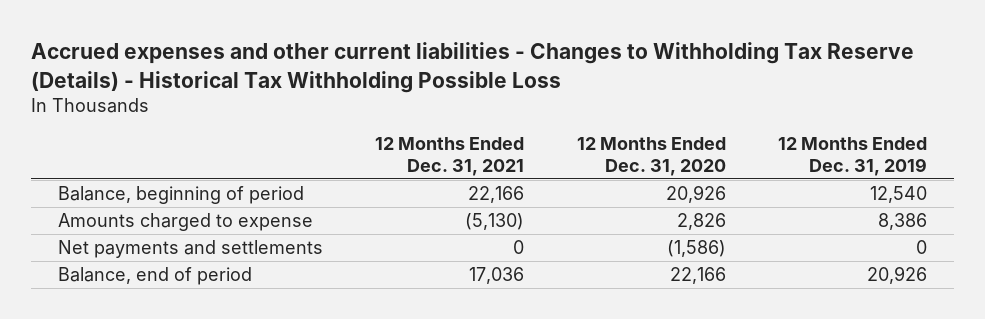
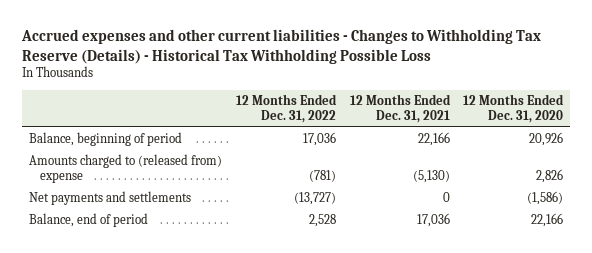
[778,137,928,176] 12 Months Ended Dec. 31, 2019 -> none
none -> [235,94,337,123] 12 Months Ended Dec. 31, 2022
[57,213,313,232] Amounts charged to expense -> [29,154,223,184] Amounts charged to (released from) expense

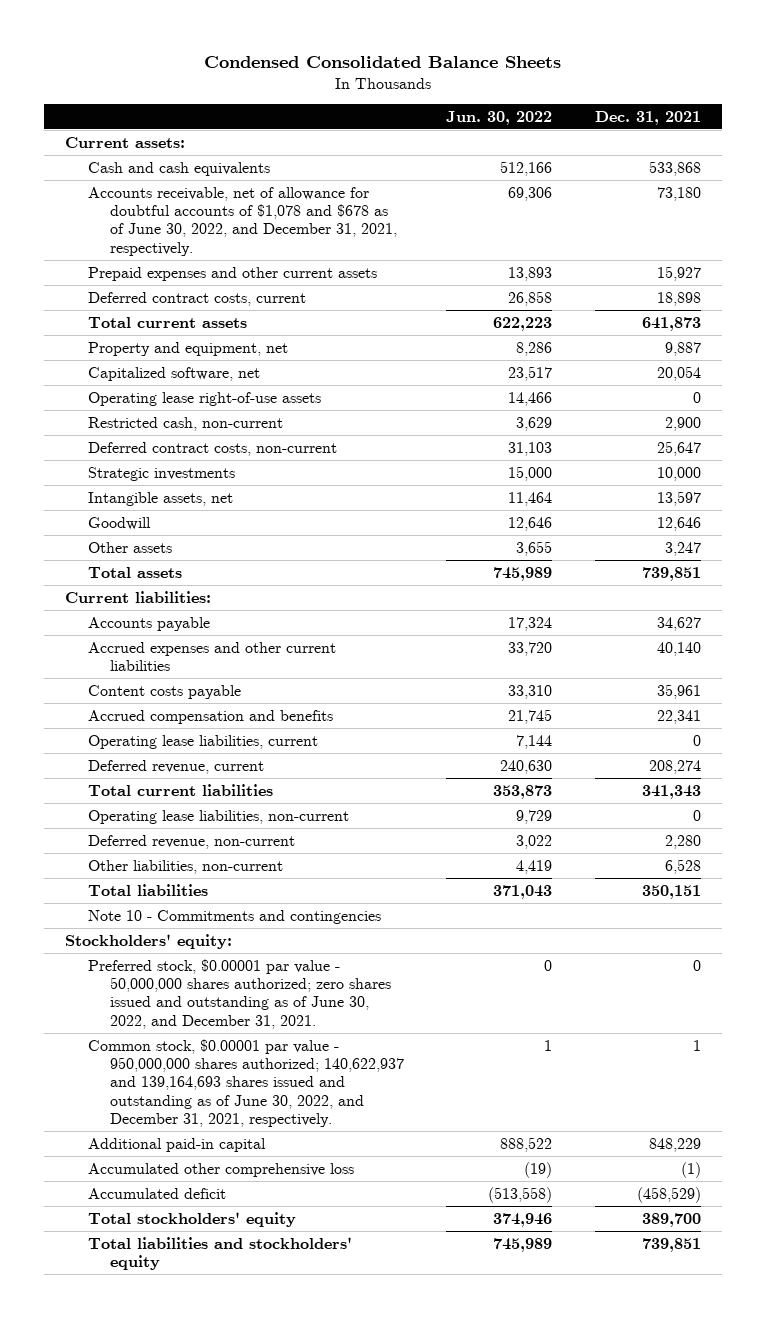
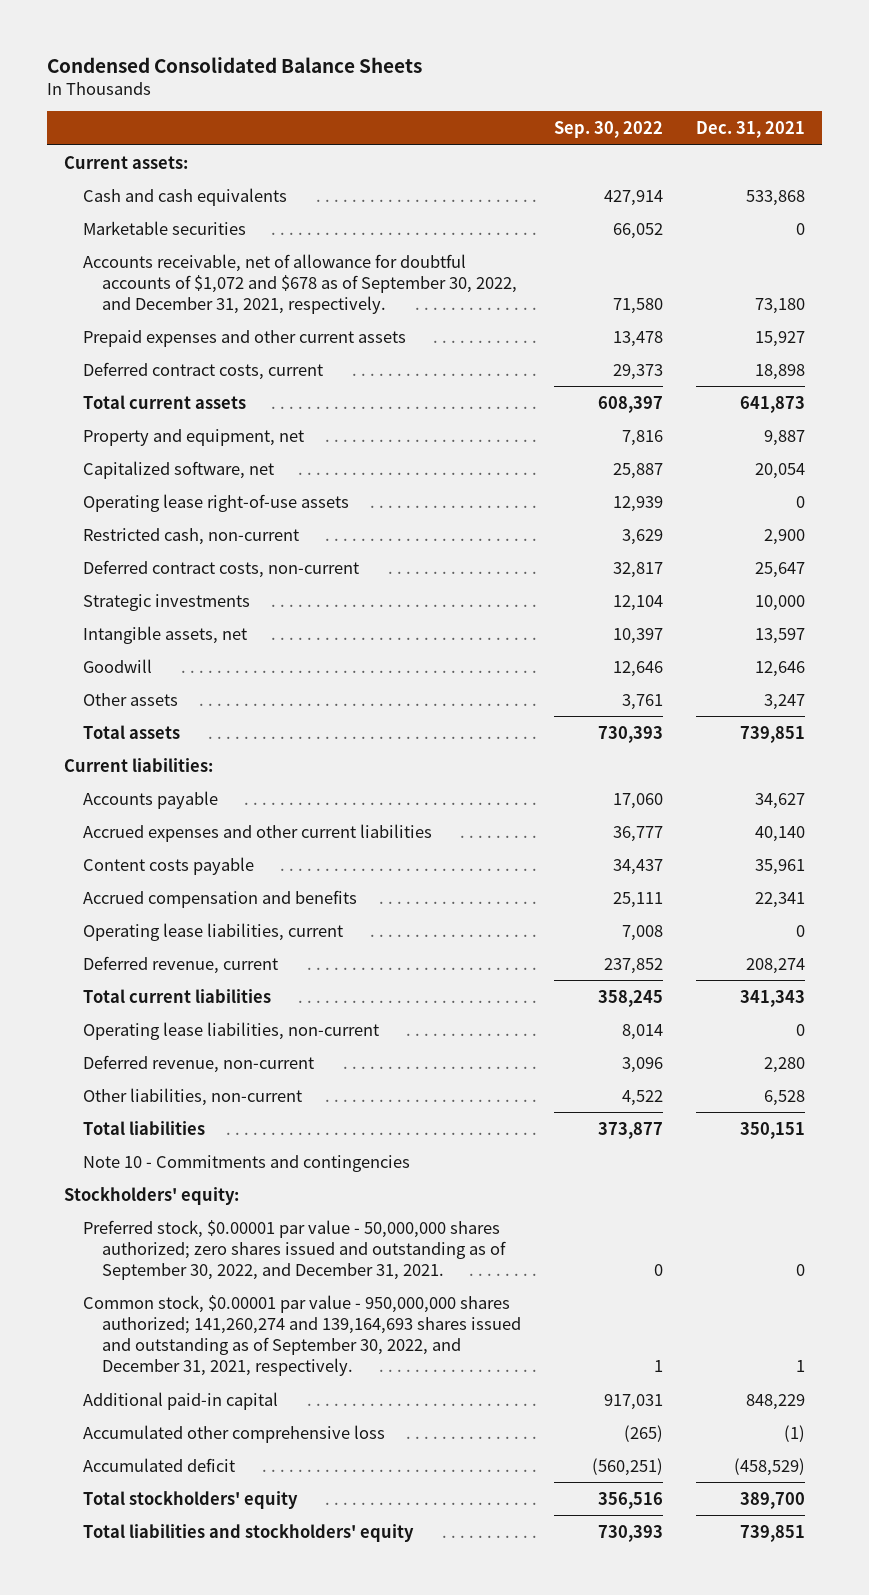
[446,110,553,125] Jun. 30, 2022 -> none
none -> [554,121,664,139] Sep. 30, 2022
none -> [82,220,246,235] Marketable securities
[87,186,397,256] Accounts receivable, net of allowance for doubtful accounts of $1,078 and $678 as of June 30, 2022, and December 31, 2021, respectively. -> [82,253,517,314] Accounts receivable, net of allowance for doubtful accounts of $1,072 and $678 as of September 30, 2022, and December 31, 2021, respectively.
[87,958,391,1029] Preferred stock, $0.00001 par value - 50,000,000 shares authorized; zero shares issued and outstanding as of June 30, 2022, and December 31, 2021. -> [82,1219,506,1280] Preferred stock, $0.00001 par value - 50,000,000 shares authorized; zero shares issued and outstanding as of September 30, 2022, and December 31, 2021.
[87,1038,404,1127] Common stock, $0.00001 par value - 950,000,000 shares authorized; 140,622,937 and 139,164,693 shares issued and outstanding as of June 30, 2022, and December 31, 2021, respectively. -> [82,1294,521,1376] Common stock, $0.00001 par value - 950,000,000 shares authorized; 141,260,274 and 139,164,693 shares issued and outstanding as of September 30, 2022, and December 31, 2021, respectively.

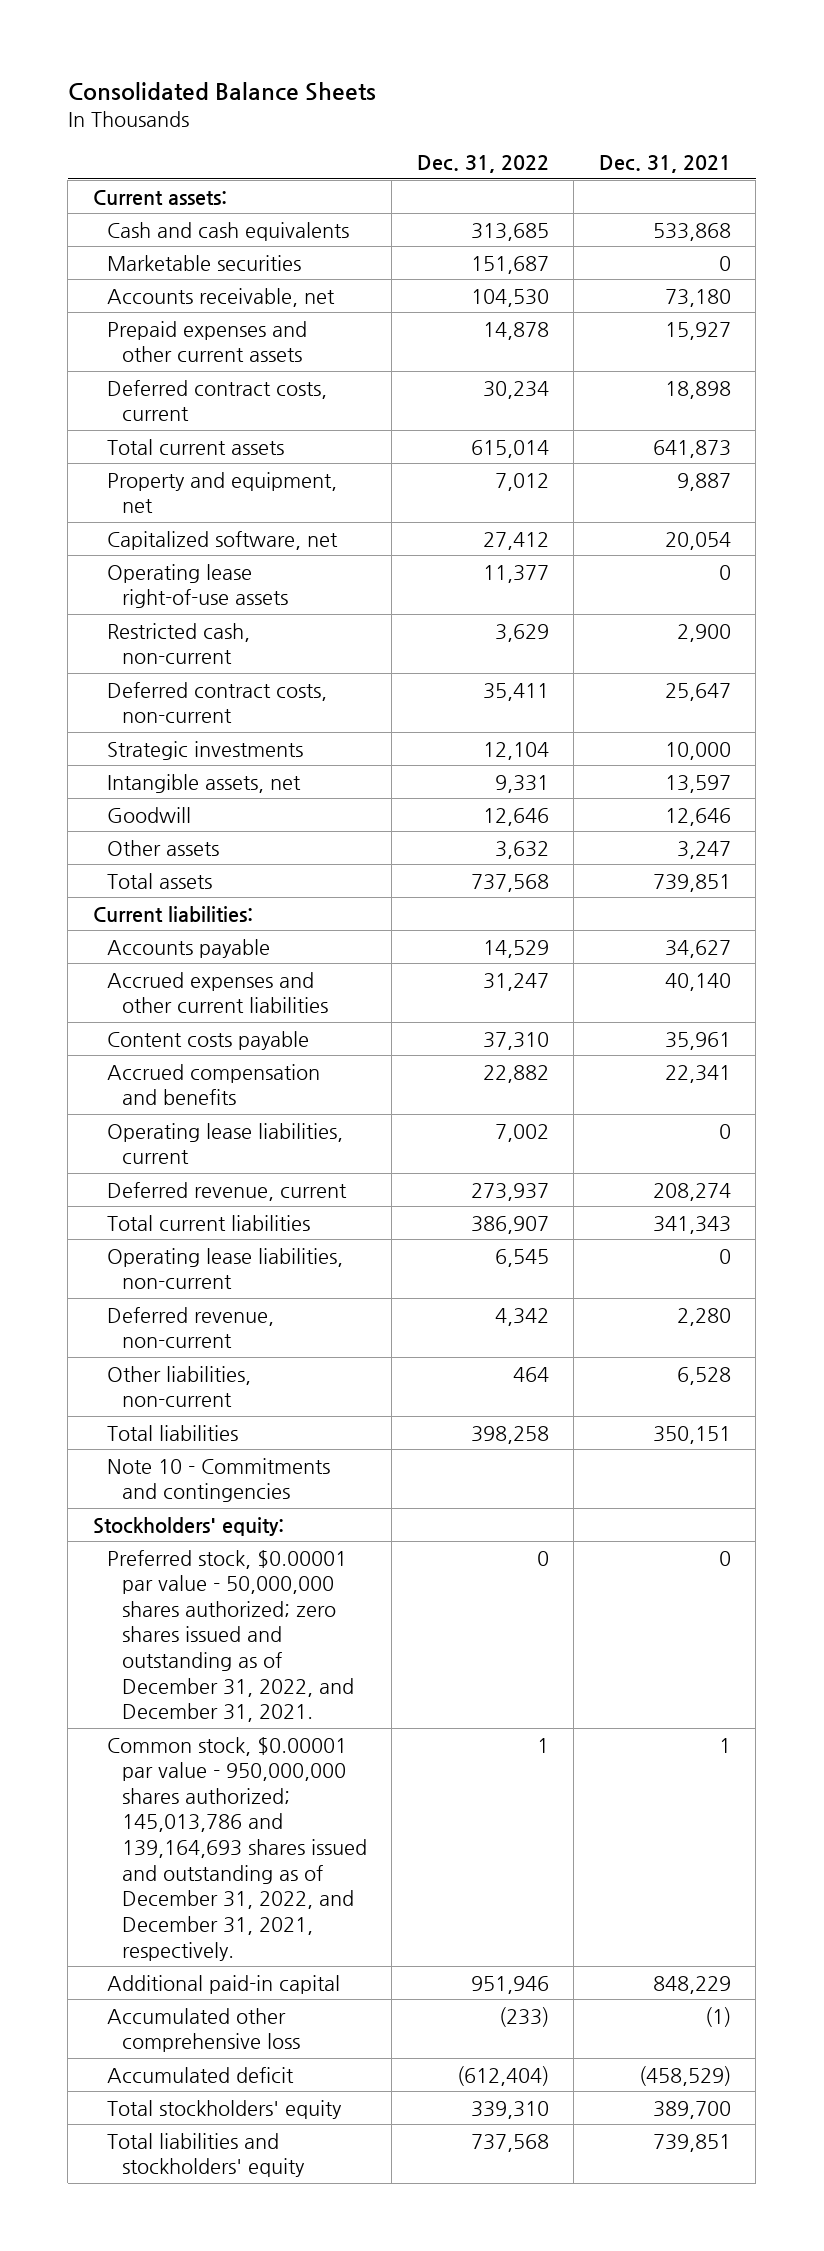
[47,56,423,73] Condensed Consolidated Balance Sheets -> [67,81,376,101] Consolidated Balance Sheets
[554,121,664,139] Sep. 30, 2022 -> none
none -> [416,155,549,174] Dec. 31, 2022
[82,253,517,314] Accounts receivable, net of allowance for doubtful accounts of $1,072 and $678 as of September 30, 2022, and December 31, 2021, respectively. -> [107,287,336,307] Accounts receivable, net
[82,1219,506,1280] Preferred stock, $0.00001 par value - 50,000,000 shares authorized; zero shares issued and outstanding as of September 30, 2022, and December 31, 2021. -> [107,1549,354,1723] Preferred stock, $0.00001 par value - 50,000,000 shares authorized; zero shares issued and outstanding as of December 31, 2022, and December 31, 2021.
[82,1294,521,1376] Common stock, $0.00001 par value - 950,000,000 shares authorized; 141,260,274 and 139,164,693 shares issued and outstanding as of September 30, 2022, and December 31, 2021, respectively. -> [107,1736,367,1961] Common stock, $0.00001 par value - 950,000,000 shares authorized; 145,013,786 and 139,164,693 shares issued and outstanding as of December 31, 2022, and December 31, 2021, respectively.

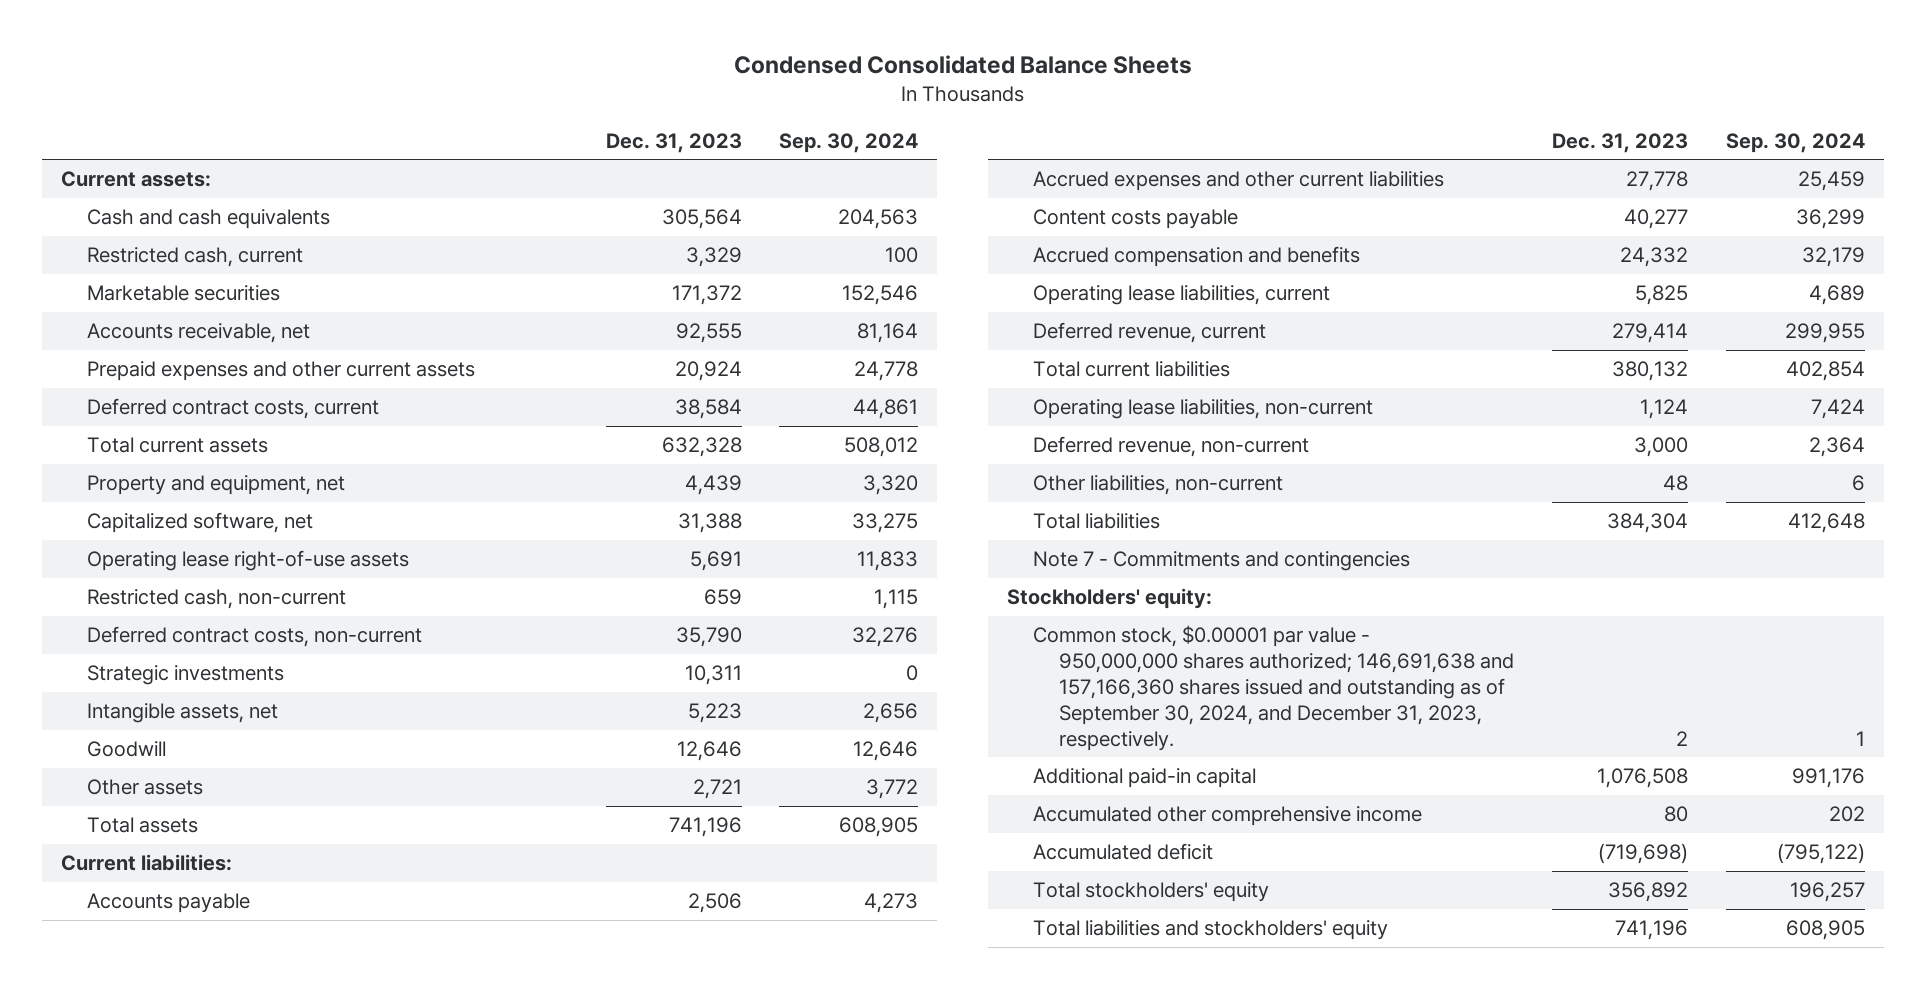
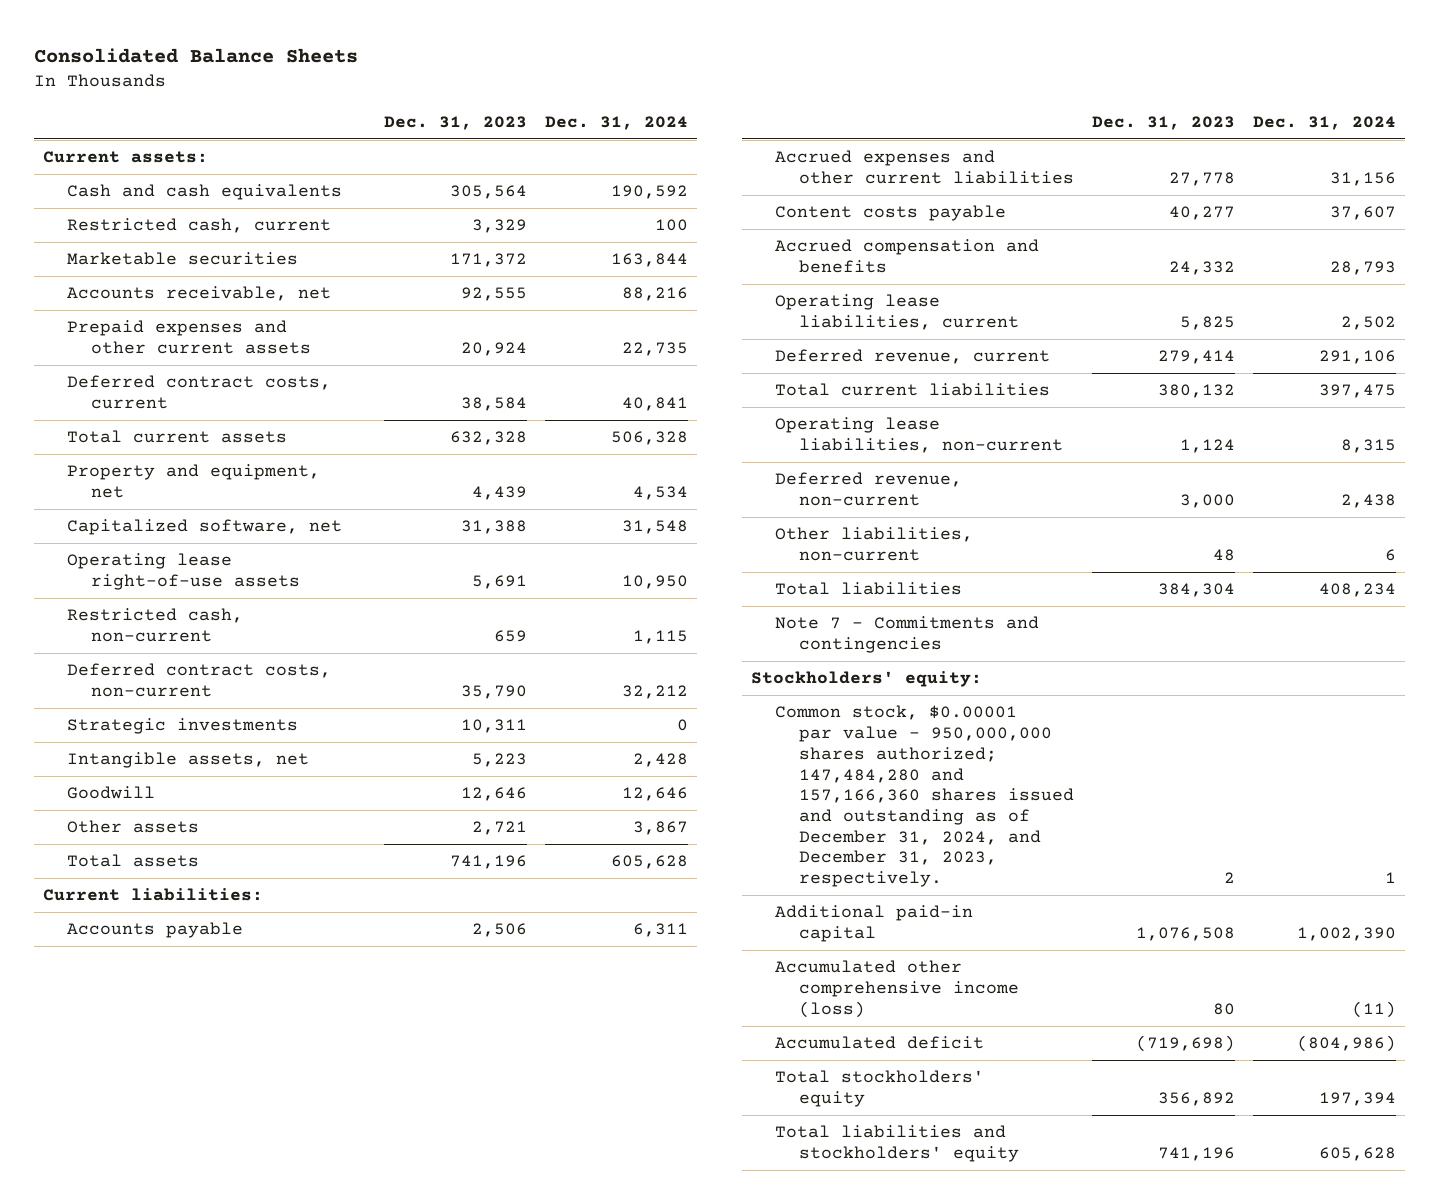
[733,55,1192,75] Condensed Consolidated Balance Sheets -> [33,47,358,63] Consolidated Balance Sheets
[779,132,919,153] Sep. 30, 2024 -> none
none -> [545,115,689,130] Dec. 31, 2024
[1033,625,1515,751] Common stock, $0.00001 par value - 950,000,000 shares authorized; 146,691,638 and 157,166,360 shares issued and outstanding as of September 30, 2024, and December 31, 2023, respectively. -> [775,705,1075,888] Common stock, $0.00001 par value - 950,000,000 shares authorized; 147,484,280 and 157,166,360 shares issued and outstanding as of December 31, 2024, and December 31, 2023, respectively.
[1033,806,1423,827] Accumulated other comprehensive income -> [775,960,1020,1018] Accumulated other comprehensive income (loss)

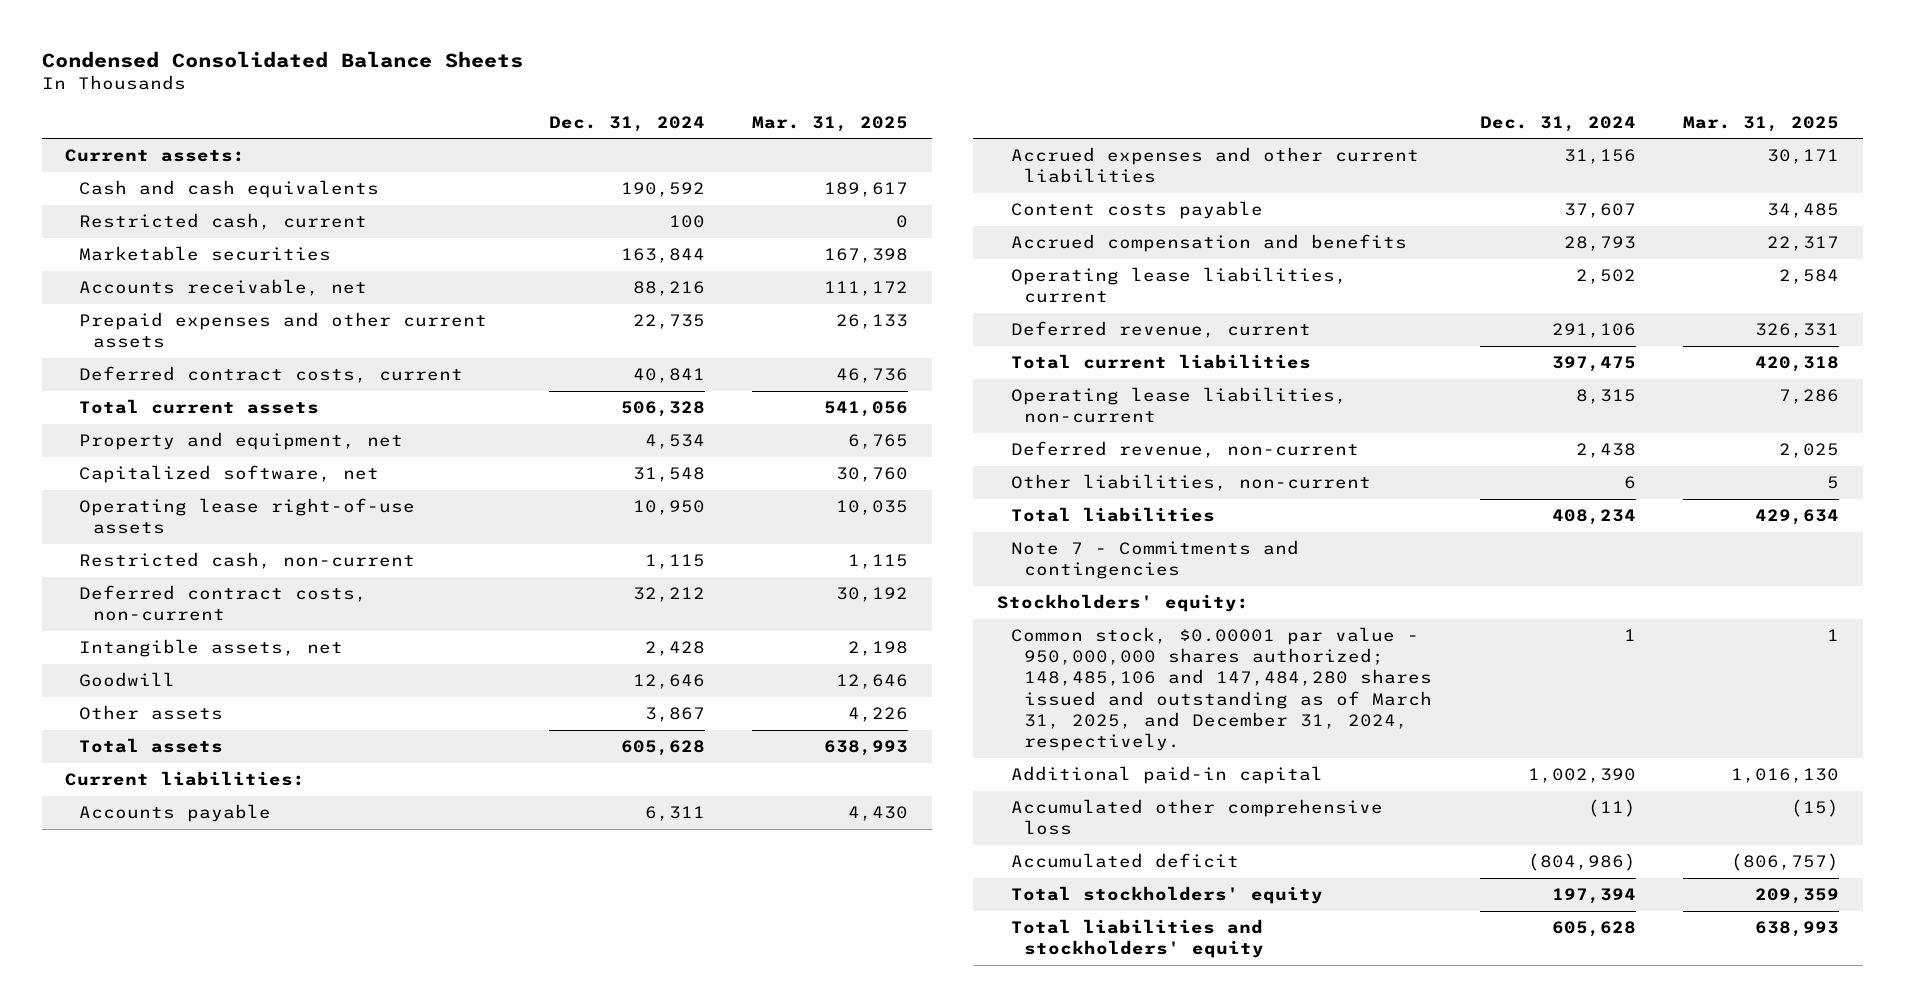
[33,47,358,63] Consolidated Balance Sheets -> [41,51,523,69] Condensed Consolidated Balance Sheets
[384,115,528,130] Dec. 31, 2023 -> none
none -> [752,115,909,132] Mar. 31, 2025
[67,718,299,735] Strategic investments -> none
[775,705,1075,888] Common stock, $0.00001 par value - 950,000,000 shares authorized; 147,484,280 and 157,166,360 shares issued and outstanding as of December 31, 2024, and December 31, 2023, respectively. -> [1010,627,1433,752] Common stock, $0.00001 par value - 950,000,000 shares authorized; 148,485,106 and 147,484,280 shares issued and outstanding as of March 31, 2025, and December 31, 2024, respectively.
[775,960,1020,1018] Accumulated other comprehensive income (loss) -> [1010,799,1383,836] Accumulated other comprehensive loss

